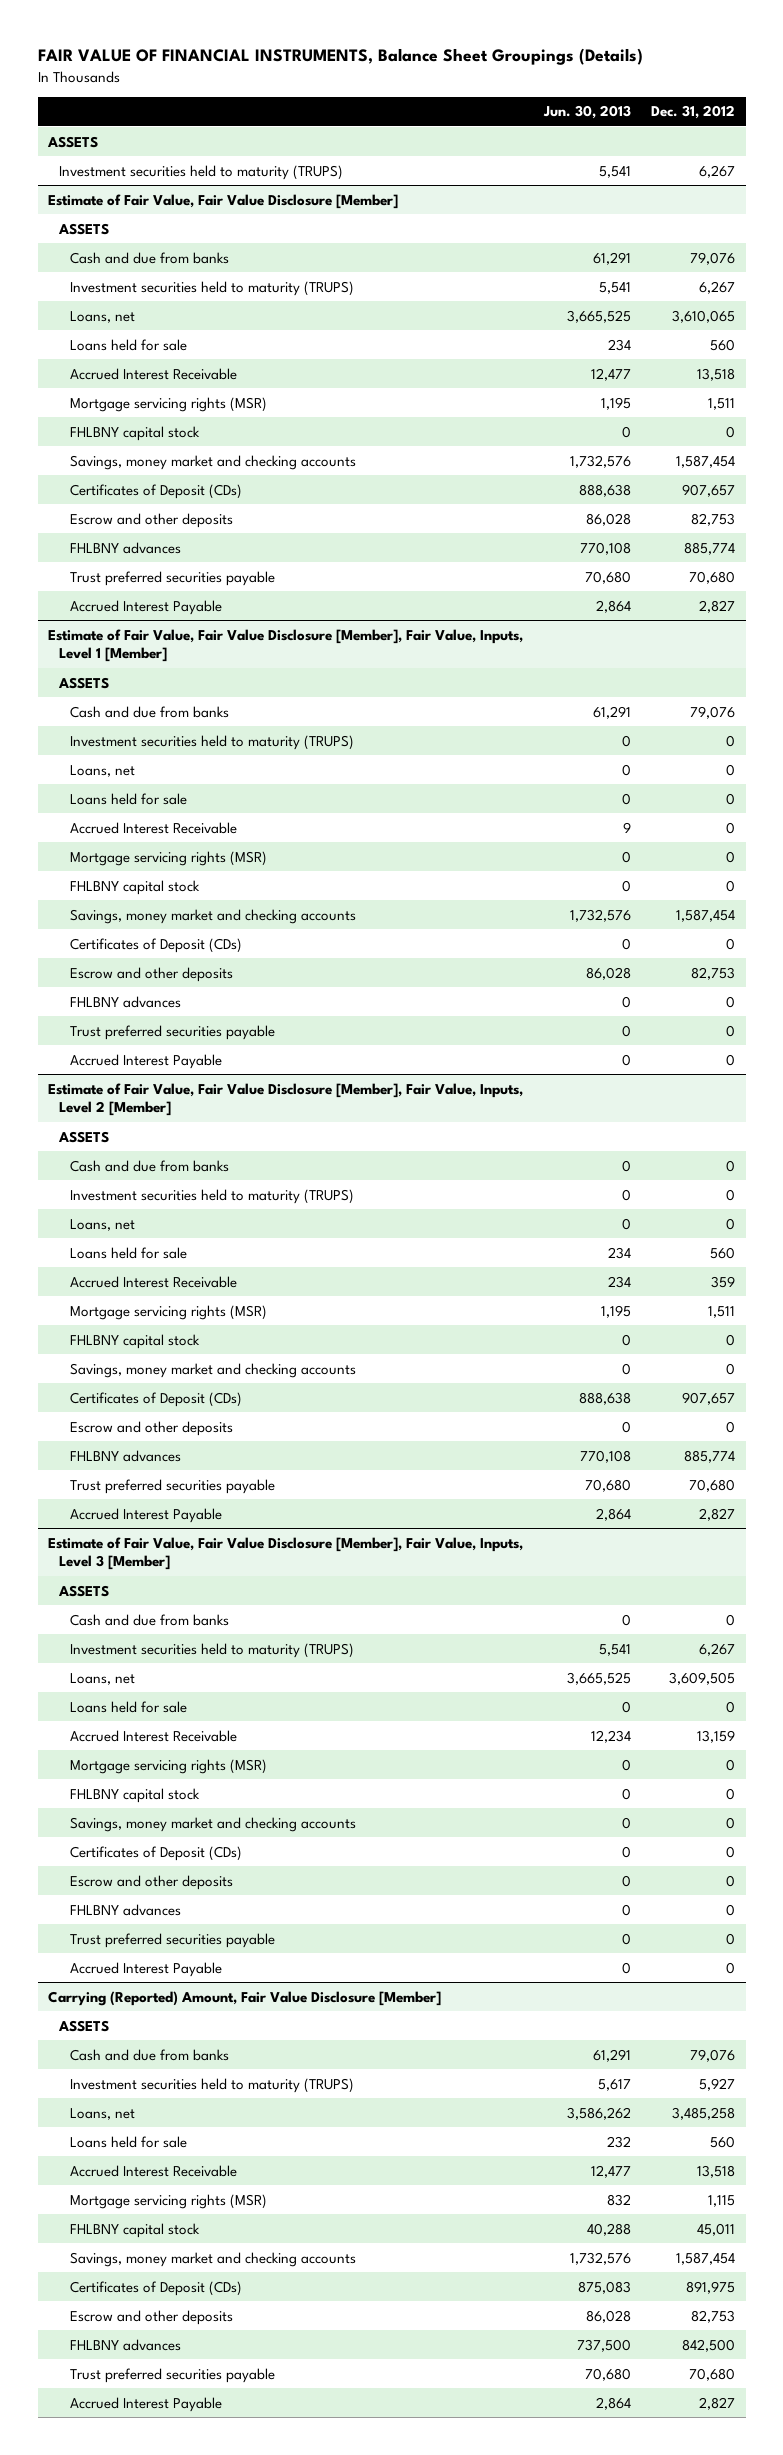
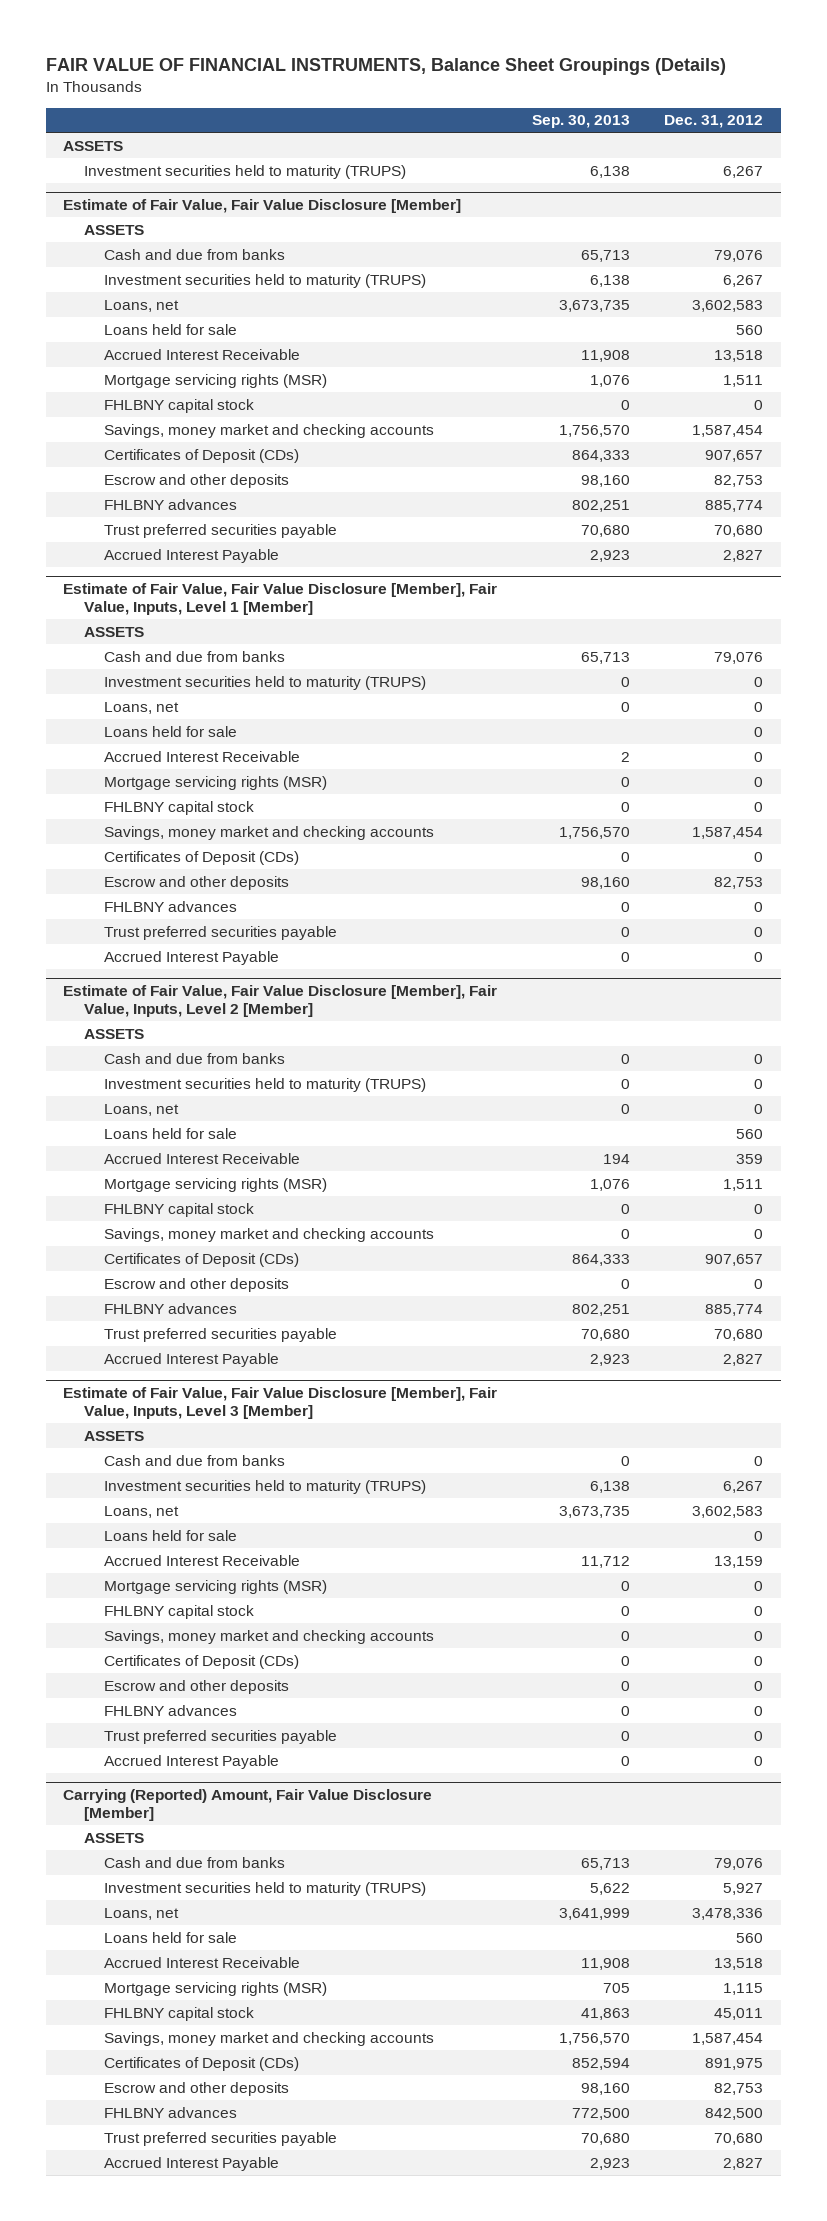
[542,105,631,120] Jun. 30, 2013 -> none
none -> [531,115,630,129] Sep. 30, 2013
[672,309,736,323] 3,610,065 -> [692,299,764,312] 3,602,583
[669,1671,736,1685] 3,609,505 -> [692,1505,764,1518] 3,602,583
[672,2106,736,2120] 3,485,258 -> [692,1907,764,1920] 3,478,336

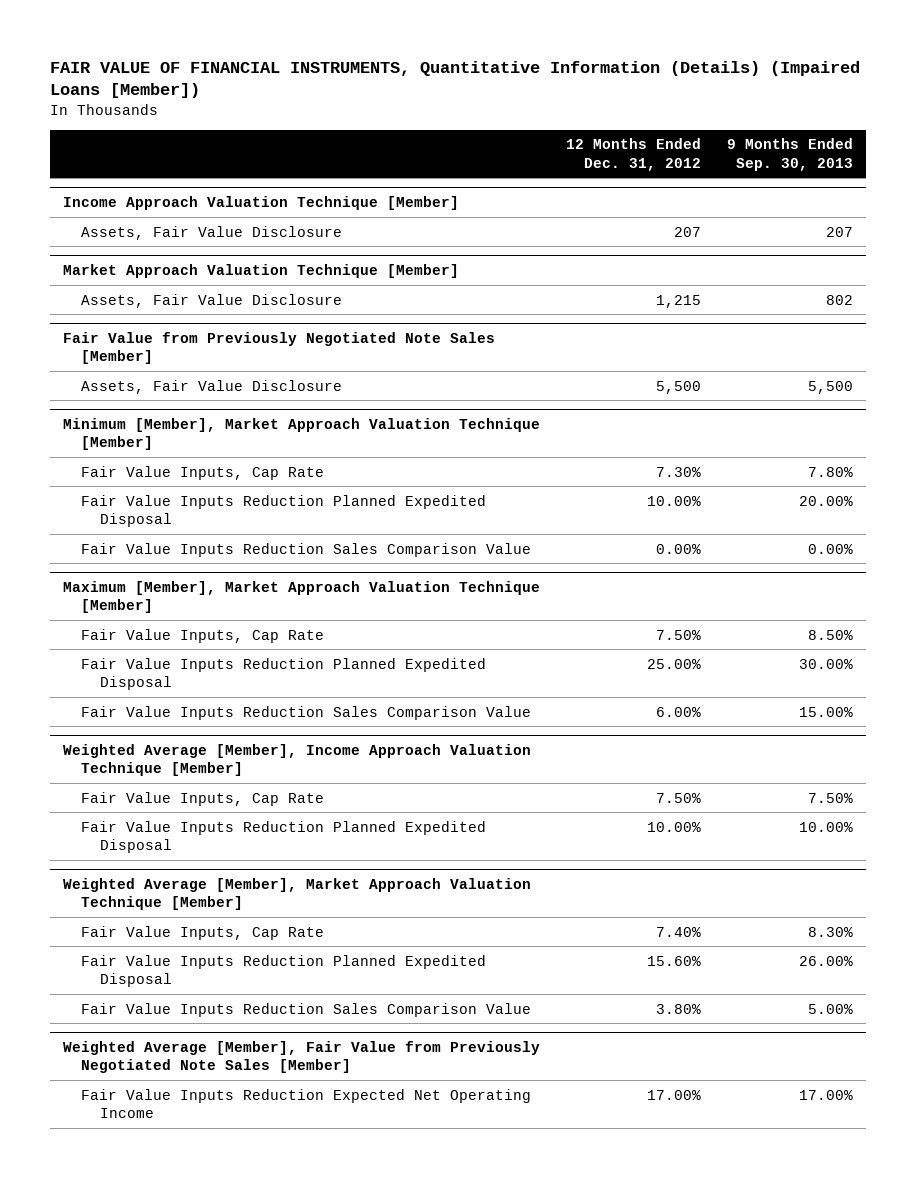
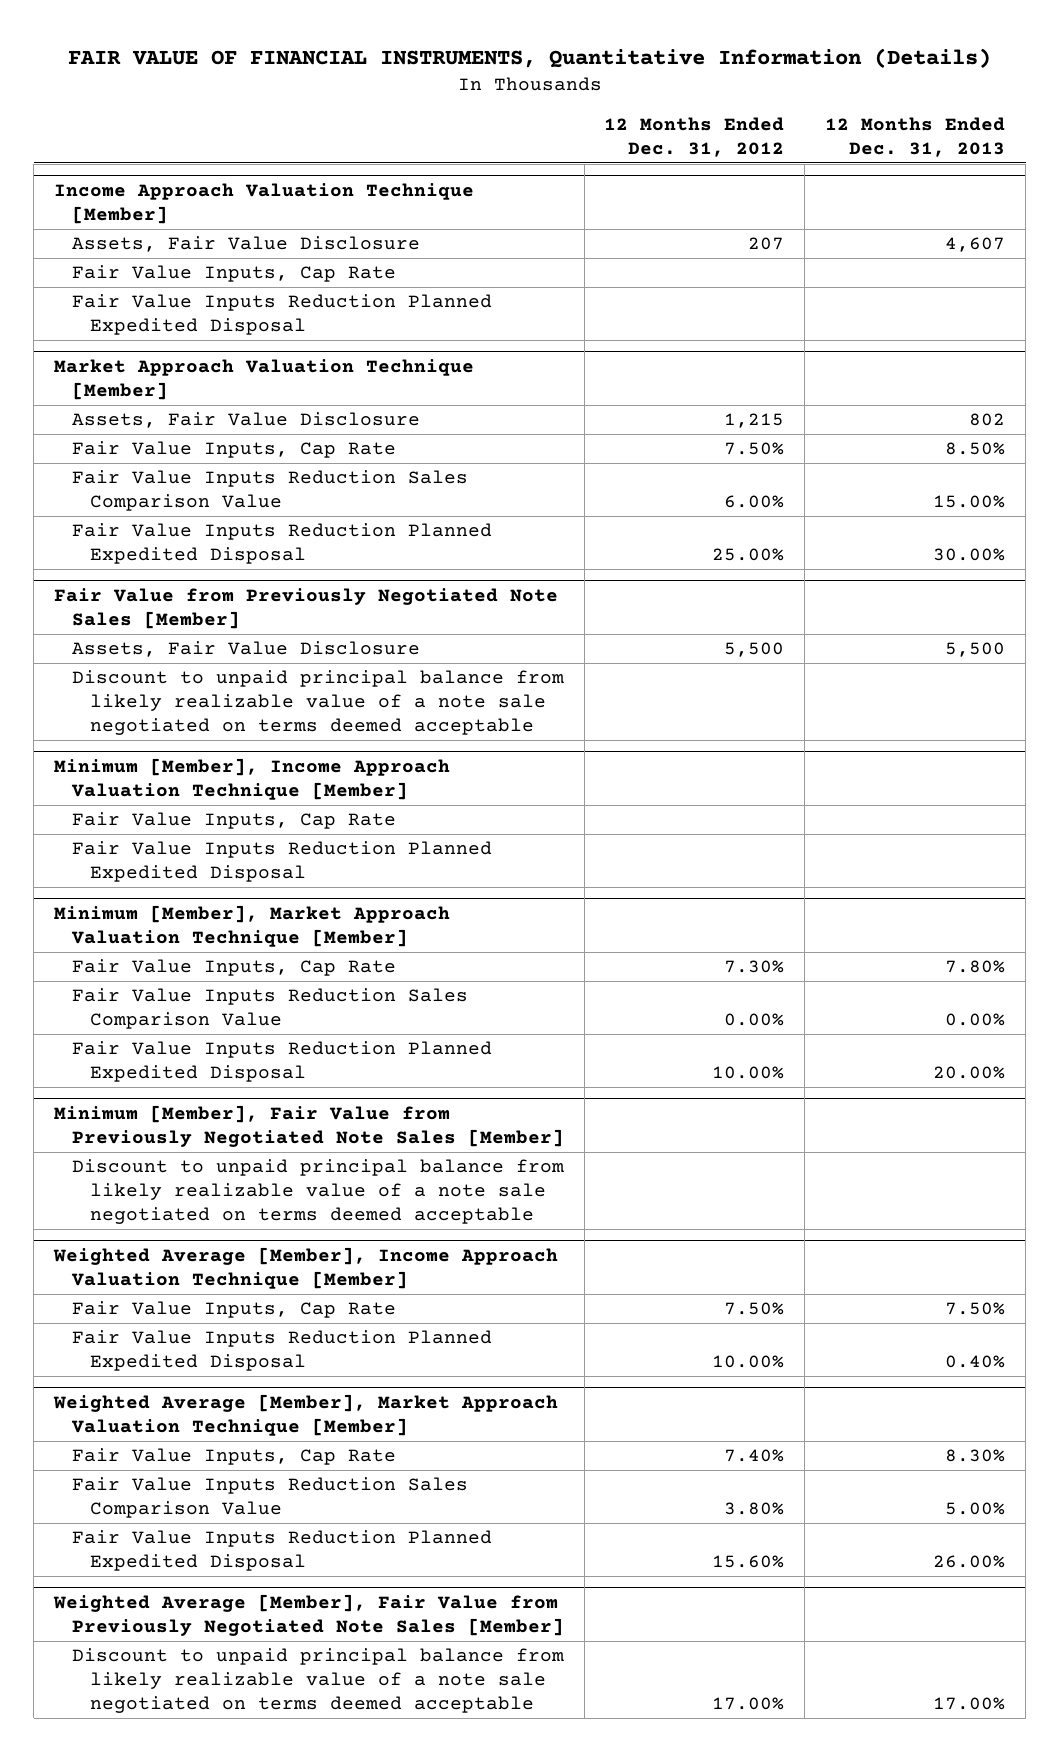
[49,60,860,99] FAIR VALUE OF FINANCIAL INSTRUMENTS, Quantitative Information (Details) (Impaired Loans [Member]) -> [67,47,991,68] FAIR VALUE OF FINANCIAL INSTRUMENTS, Quantitative Information (Details)
[727,138,854,171] 9 Months Ended Sep. 30, 2013 -> none
none -> [825,116,1006,157] 12 Months Ended Dec. 31, 2013
none -> [71,265,396,283] Fair Value Inputs, Cap Rate
none -> [71,294,492,336] Fair Value Inputs Reduction Planned Expedited Disposal
none -> [71,441,396,459] Fair Value Inputs, Cap Rate
none -> [71,470,468,512] Fair Value Inputs Reduction Sales Comparison Value
none -> [71,523,492,565] Fair Value Inputs Reduction Planned Expedited Disposal
none -> [71,670,564,736] Discount to unpaid principal balance from likely realizable value of a note sale negotiated on terms deemed acceptable
none -> [53,758,450,801] Minimum [Member], Income Approach Valuation Technique [Member]
none -> [71,812,396,830] Fair Value Inputs, Cap Rate
none -> [71,841,492,883] Fair Value Inputs Reduction Planned Expedited Disposal
[62,580,540,614] Maximum [Member], Market Approach Valuation Technique [Member] -> none
[81,628,325,643] Fair Value Inputs, Cap Rate -> none
[81,657,487,690] Fair Value Inputs Reduction Planned Expedited Disposal -> none
[81,705,532,720] Fair Value Inputs Reduction Sales Comparison Value -> none
[81,494,487,527] Fair Value Inputs Reduction Planned Expedited Disposal -> [71,1041,492,1083] Fair Value Inputs Reduction Planned Expedited Disposal
none -> [53,1105,564,1148] Minimum [Member], Fair Value from Previously Negotiated Note Sales [Member]
none -> [71,1159,564,1225] Discount to unpaid principal balance from likely realizable value of a note sale negotiated on terms deemed acceptable
[81,954,487,987] Fair Value Inputs Reduction Planned Expedited Disposal -> [71,1530,492,1572] Fair Value Inputs Reduction Planned Expedited Disposal
[81,1088,532,1118] Fair Value Inputs Reduction Expected Net Operating Income -> none
none -> [71,1648,564,1714] Discount to unpaid principal balance from likely realizable value of a note sale negotiated on terms deemed acceptable

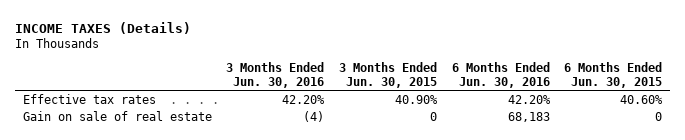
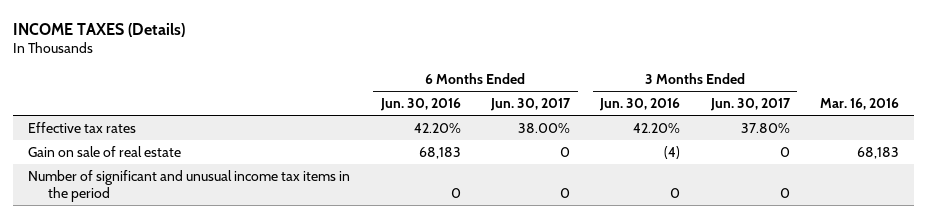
[338,62,437,88] 3 Months Ended Jun. 30, 2015 -> none
[564,62,663,88] 6 Months Ended Jun. 30, 2015 -> none
none -> [489,98,571,112] Jun. 30, 2017
none -> [709,98,791,112] Jun. 30, 2017
none -> [819,98,899,111] Mar. 16, 2016
none -> [28,169,351,203] Number of significant and unusual income tax items in the period

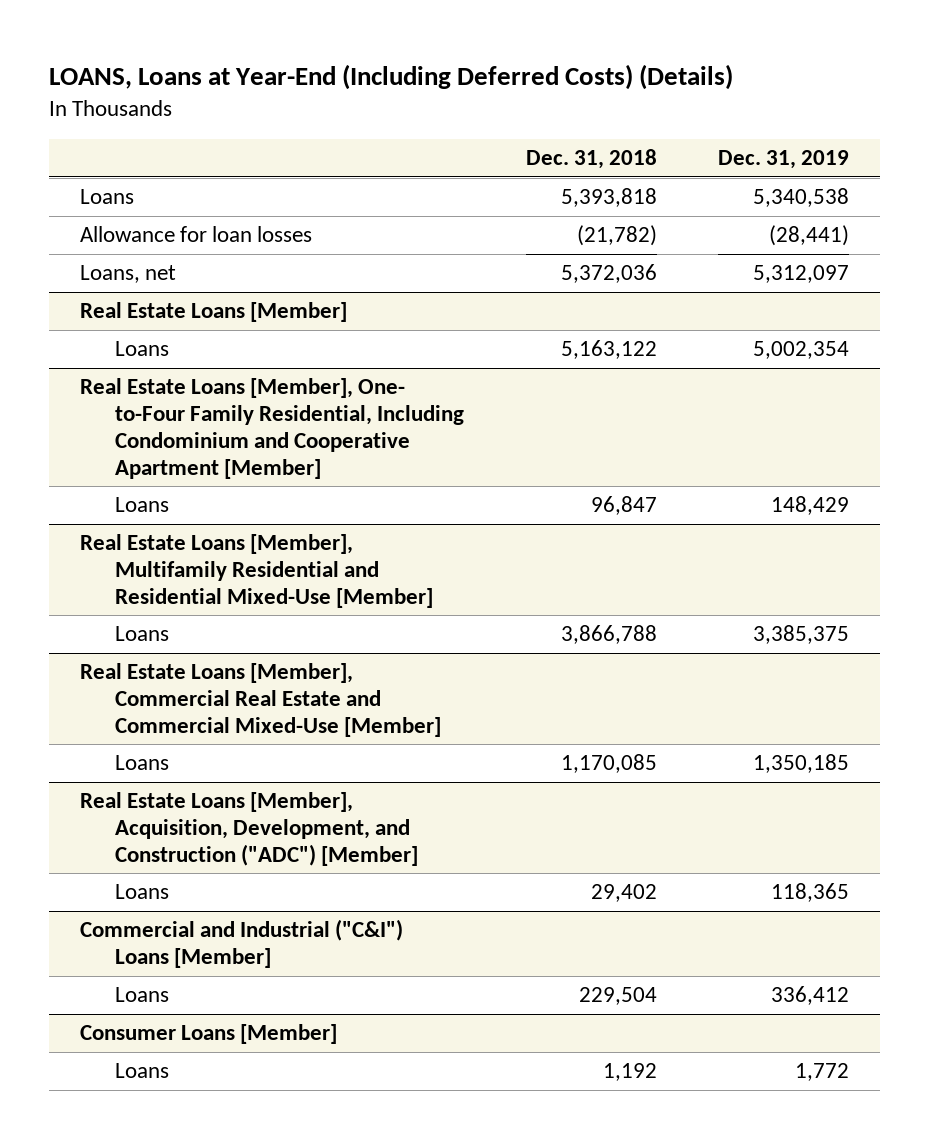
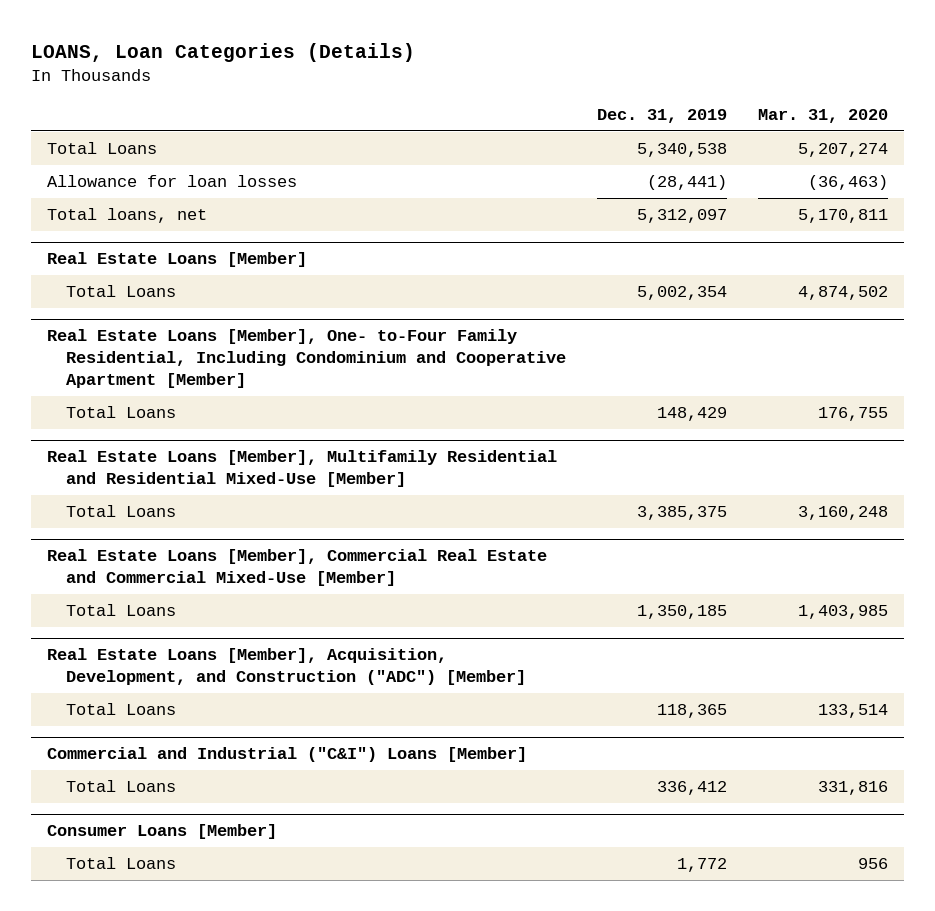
[49,63,734,90] LOANS, Loans at Year-End (Including Deferred Costs) (Details) -> [30,42,415,62] LOANS, Loan Categories (Details)
[525,149,657,170] Dec. 31, 2018 -> none
none -> [758,108,889,123] Mar. 31, 2020
[79,189,134,205] Loans -> [46,142,157,155] Total Loans
[79,265,176,284] Loans, net -> [46,208,207,224] Total loans, net
[115,341,170,357] Loans -> [65,285,176,298] Total Loans
[115,497,170,513] Loans -> [65,406,176,419] Total Loans
[115,626,170,642] Loans -> [65,505,176,518] Total Loans
[115,755,170,771] Loans -> [65,604,176,617] Total Loans
[115,884,170,900] Loans -> [65,703,176,716] Total Loans
[115,987,170,1003] Loans -> [65,780,176,793] Total Loans
[115,1063,170,1079] Loans -> [65,857,176,870] Total Loans

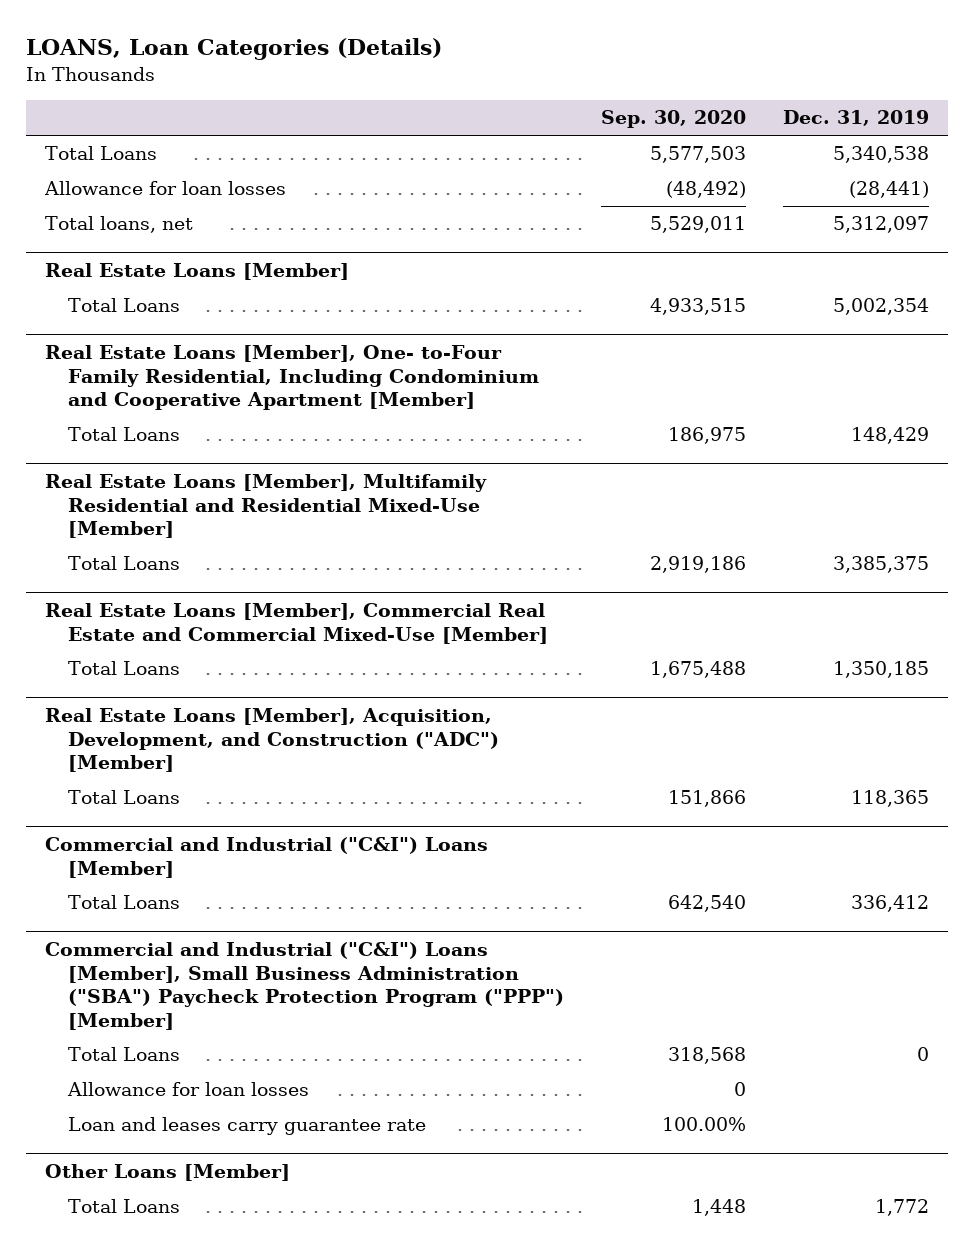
[758,108,889,123] Mar. 31, 2020 -> none
none -> [601,110,747,129] Sep. 30, 2020
none -> [44,942,564,1030] Commercial and Industrial ("C&I") Loans [Member], Small Business Administration ("SBA") Paycheck Protection Program ("PPP") [Member]
none -> [67,1047,180,1062] Total Loans
none -> [66,1082,309,1097] Allowance for loan losses
none -> [67,1117,426,1136] Loan and leases carry guarantee rate
[46,824,277,840] Consumer Loans [Member] -> [44,1164,290,1182] Other Loans [Member]

